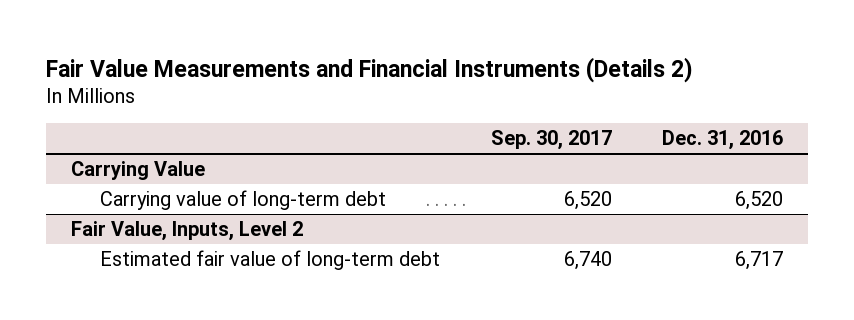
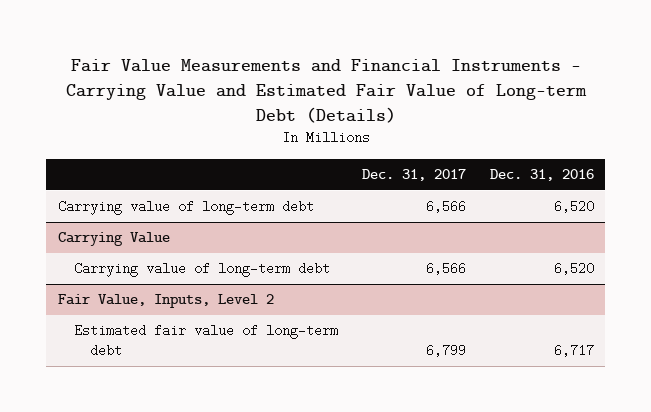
[45,56,693,83] Fair Value Measurements and Financial Instruments (Details 2) -> [65,58,587,123] Fair Value Measurements and Financial Instruments - Carrying Value and Estimated Fair Value of Long-term Debt (Details)
[490,130,612,151] Sep. 30, 2017 -> none
none -> [361,168,466,181] Dec. 31, 2017
none -> [57,200,314,216] Carrying value of long-term debt

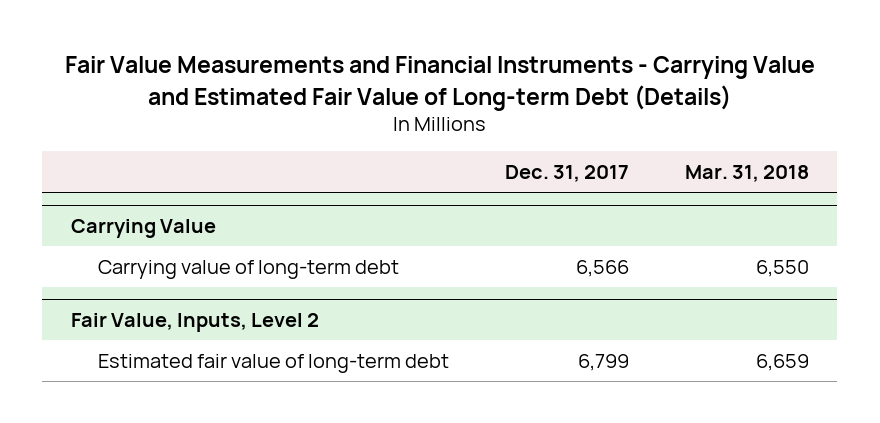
[489,168,594,181] Dec. 31, 2016 -> none
none -> [685,165,810,183] Mar. 31, 2018
[57,200,314,216] Carrying value of long-term debt -> none

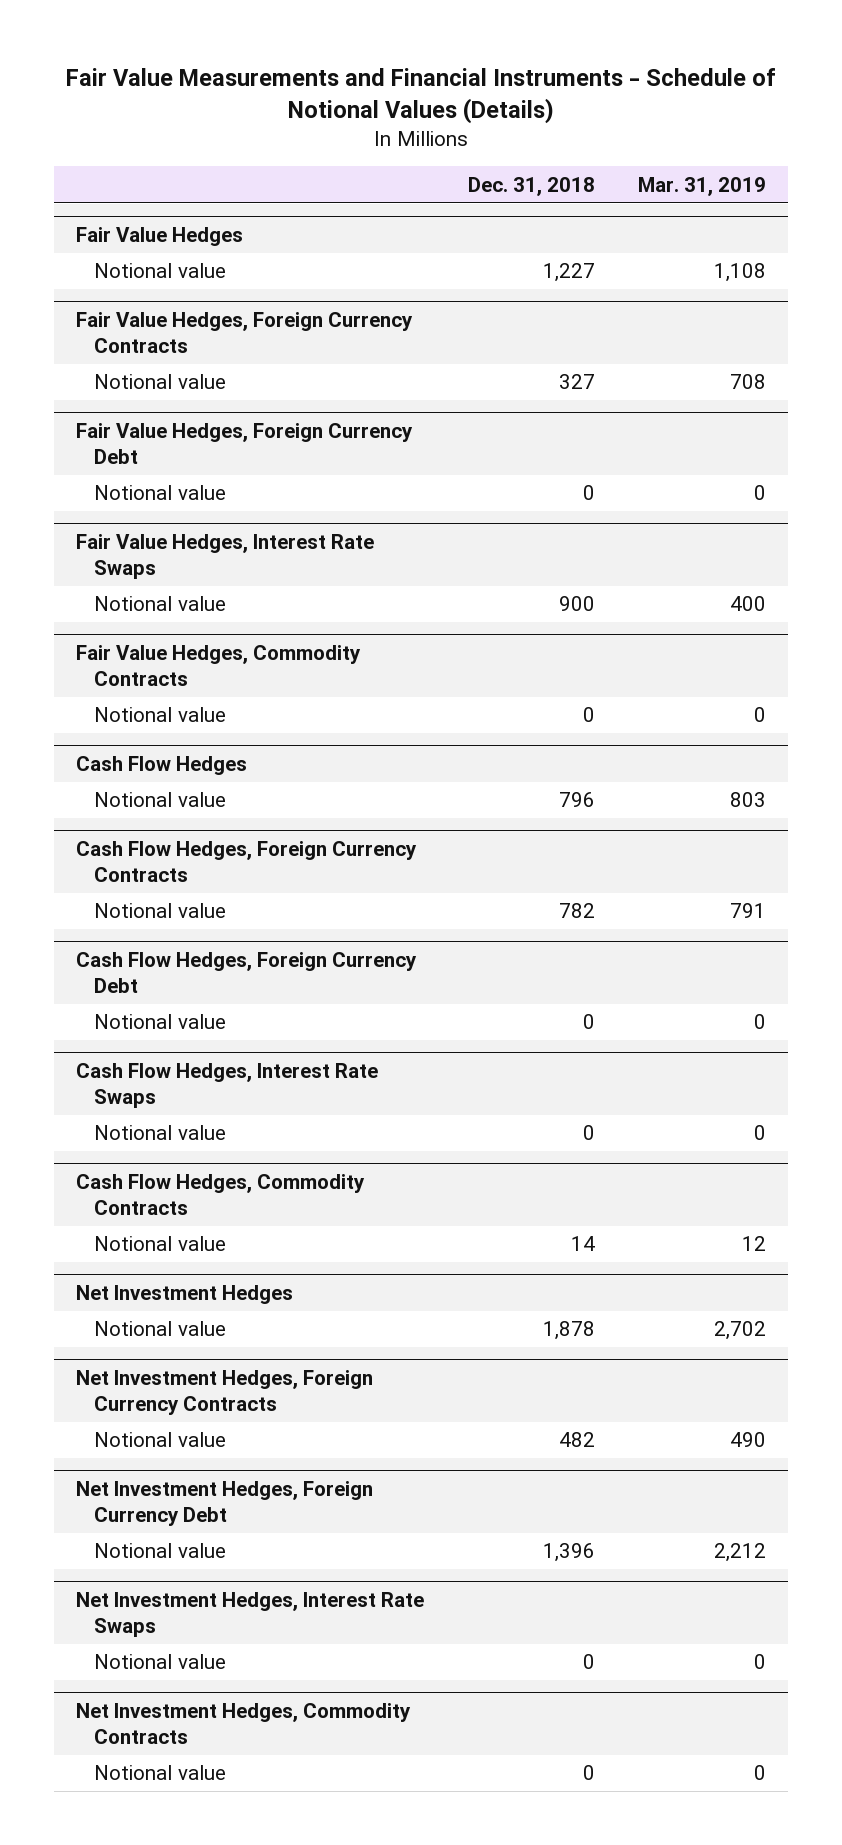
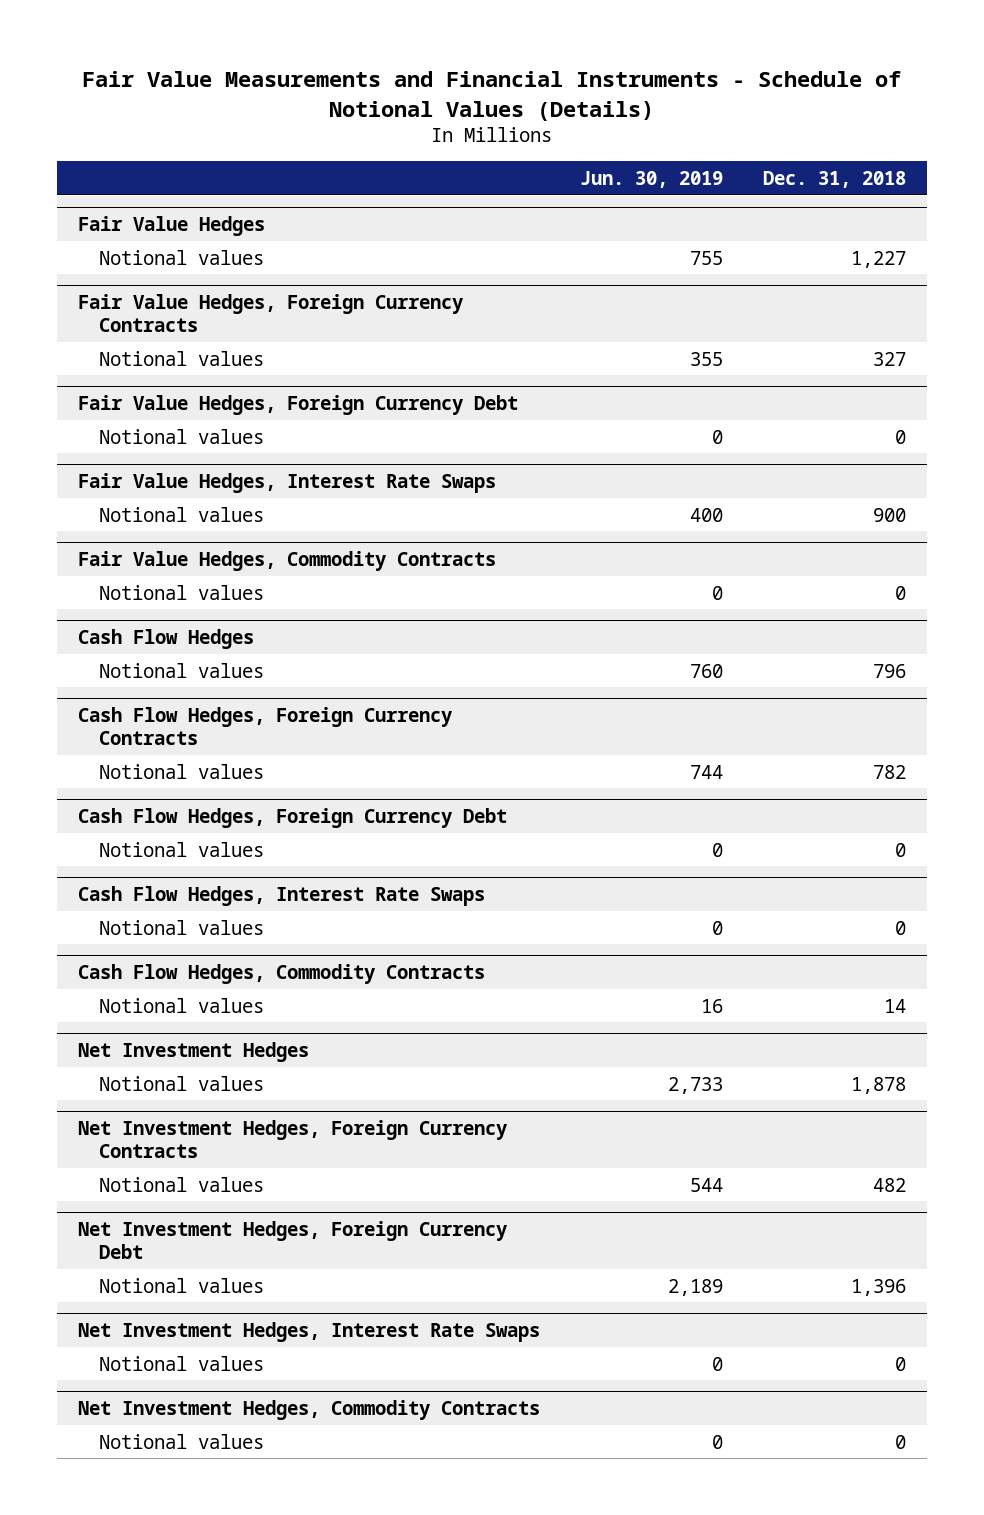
[638,176,767,196] Mar. 31, 2019 -> none
none -> [579,170,723,188] Jun. 30, 2019
[93,263,226,279] Notional value -> [98,249,264,265] Notional values
[93,374,226,390] Notional value -> [98,350,264,366] Notional values
[93,485,226,501] Notional value -> none
none -> [98,428,264,444] Notional values
[93,596,226,612] Notional value -> none
none -> [98,506,264,522] Notional values
[93,707,226,723] Notional value -> none
none -> [98,584,264,600] Notional values
[93,792,226,808] Notional value -> [98,662,264,678] Notional values
[93,903,226,919] Notional value -> [98,763,264,779] Notional values
[93,1014,226,1030] Notional value -> none
none -> [98,841,264,857] Notional values
[93,1125,226,1141] Notional value -> none
none -> [98,919,264,935] Notional values
[93,1236,226,1252] Notional value -> none
none -> [98,997,264,1013] Notional values
[93,1321,226,1337] Notional value -> [98,1075,264,1091] Notional values
[93,1432,226,1448] Notional value -> [98,1176,264,1192] Notional values
[93,1543,226,1559] Notional value -> [98,1277,264,1293] Notional values
[93,1654,226,1670] Notional value -> none
none -> [98,1355,264,1371] Notional values
[93,1765,226,1781] Notional value -> none
none -> [98,1433,264,1449] Notional values

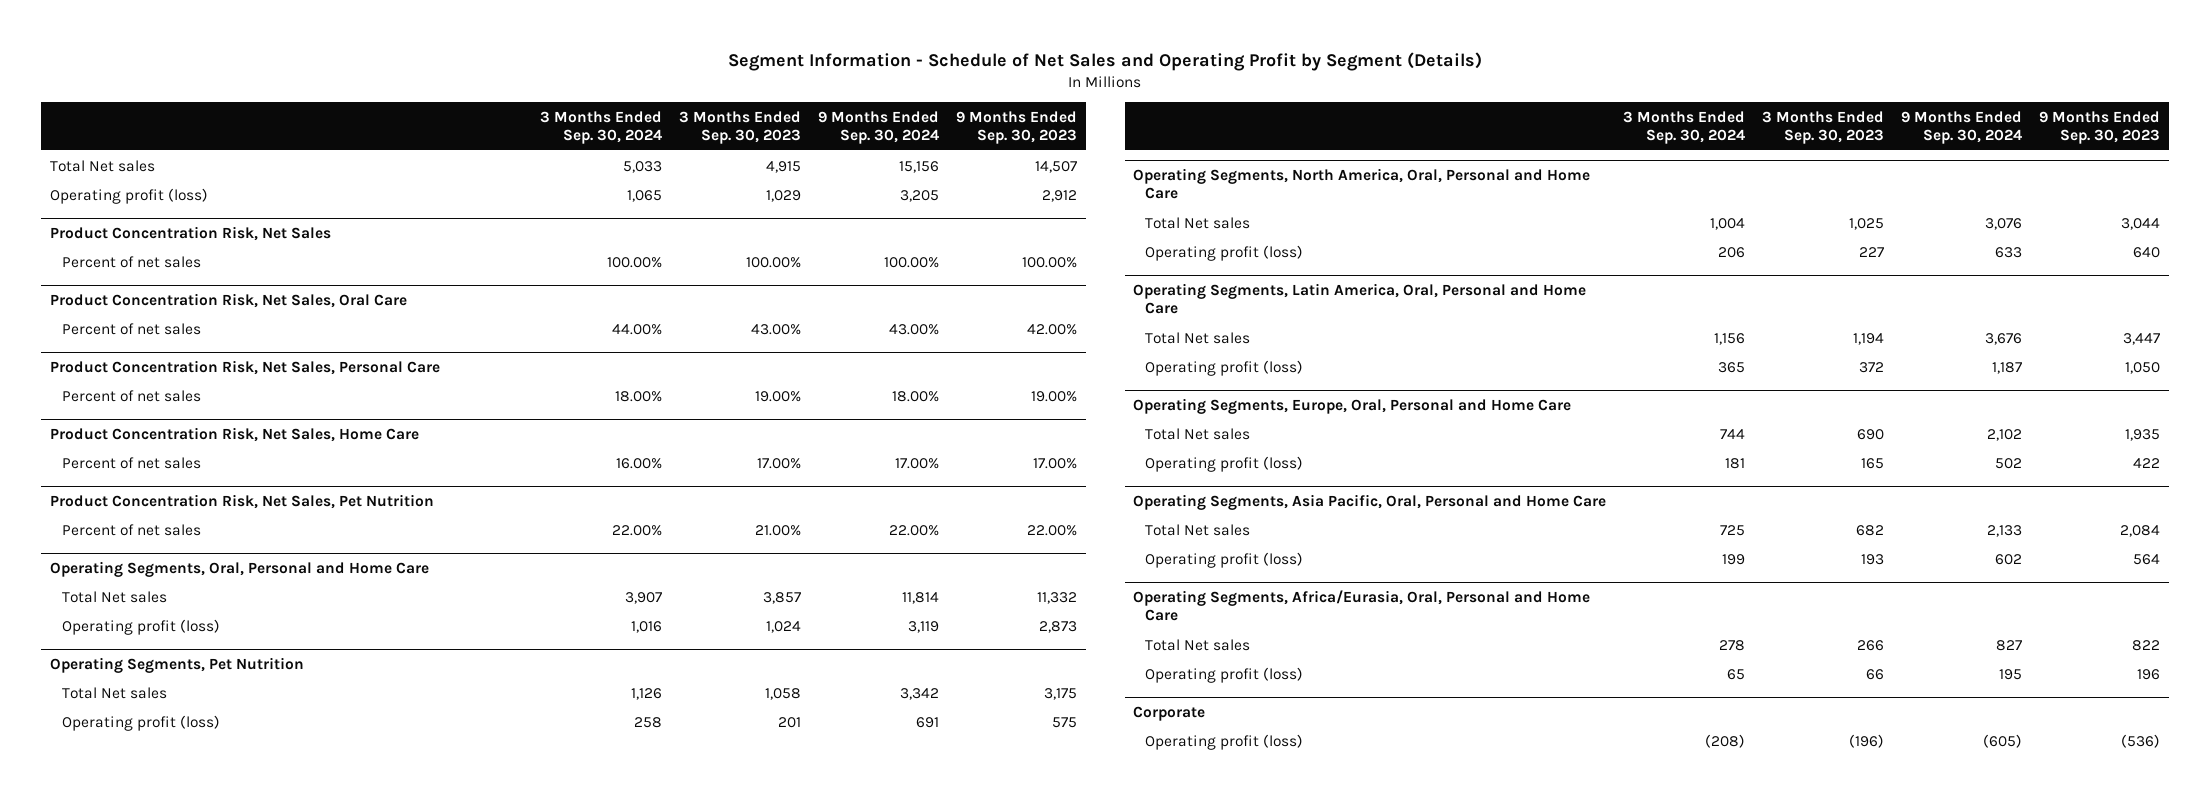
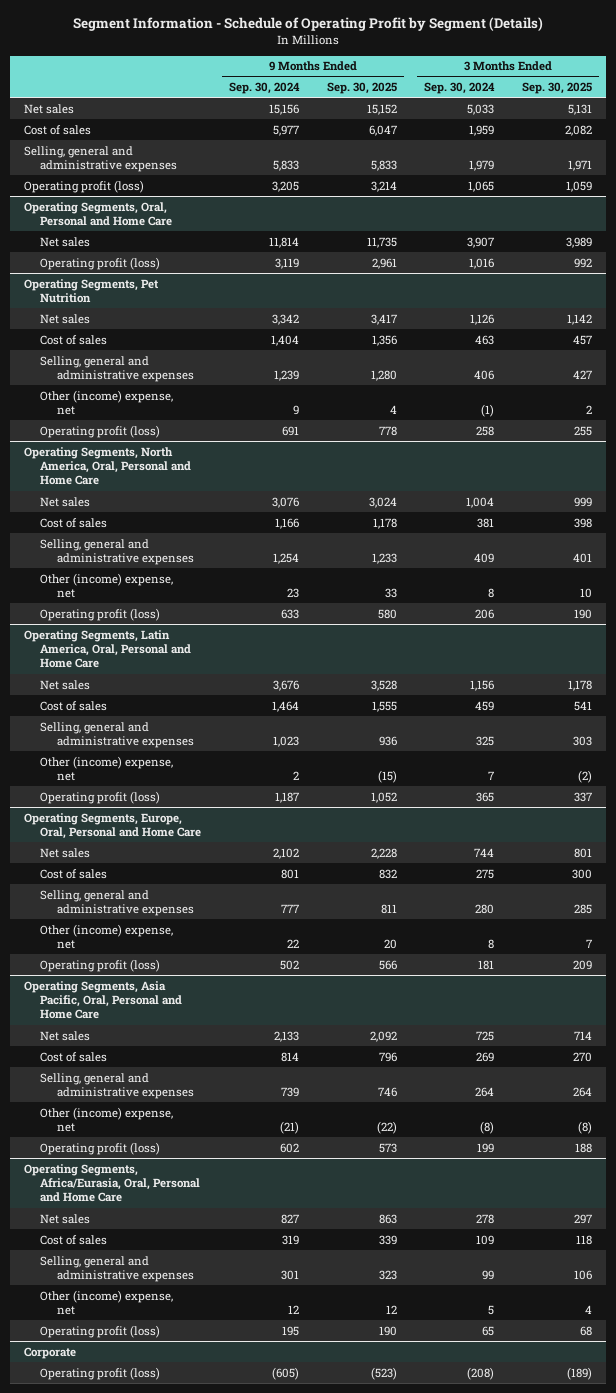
[728,51,1483,71] Segment Information - Schedule of Net Sales and Operating Profit by Segment (Details) -> [72,17,543,32] Segment Information - Schedule of Operating Profit by Segment (Details)
[679,110,802,145] 3 Months Ended Sep. 30, 2023 -> none
[956,110,1078,145] 9 Months Ended Sep. 30, 2023 -> none
none -> [326,82,397,95] Sep. 30, 2025
none -> [522,82,593,95] Sep. 30, 2025
[49,159,155,172] Total Net sales -> [23,103,74,114] Net sales
none -> [23,124,91,135] Cost of sales
none -> [23,145,178,172] Selling, general and administrative expenses
[49,225,331,241] Product Concentration Risk, Net Sales -> none
[62,255,202,268] Percent of net sales -> none
[49,292,407,308] Product Concentration Risk, Net Sales, Oral Care -> none
[62,322,202,335] Percent of net sales -> none
[49,359,440,375] Product Concentration Risk, Net Sales, Personal Care -> none
[62,389,202,402] Percent of net sales -> none
[49,426,419,442] Product Concentration Risk, Net Sales, Home Care -> none
[62,456,202,469] Percent of net sales -> none
[49,493,434,509] Product Concentration Risk, Net Sales, Pet Nutrition -> none
[62,523,202,536] Percent of net sales -> none
[62,590,168,603] Total Net sales -> [40,236,91,247] Net sales
[62,686,168,699] Total Net sales -> [40,313,91,324] Net sales
none -> [40,334,108,345] Cost of sales
none -> [40,355,194,382] Selling, general and administrative expenses
none -> [40,389,174,415] Other (income) expense, net
[1145,216,1251,229] Total Net sales -> [40,496,91,507] Net sales
none -> [40,517,108,528] Cost of sales
none -> [40,538,194,565] Selling, general and administrative expenses
none -> [40,572,174,598] Other (income) expense, net
[1145,331,1251,344] Total Net sales -> [40,679,91,690] Net sales
none -> [40,700,108,711] Cost of sales
none -> [40,721,194,748] Selling, general and administrative expenses
none -> [40,755,174,781] Other (income) expense, net
[1145,427,1251,440] Total Net sales -> [40,847,91,858] Net sales
none -> [40,868,108,879] Cost of sales
none -> [40,889,194,916] Selling, general and administrative expenses
none -> [40,923,174,949] Other (income) expense, net
[1145,523,1251,536] Total Net sales -> [40,1030,91,1041] Net sales
none -> [40,1051,108,1062] Cost of sales
none -> [40,1072,194,1099] Selling, general and administrative expenses
none -> [40,1106,174,1132] Other (income) expense, net
[1145,638,1251,651] Total Net sales -> [40,1213,91,1224] Net sales
none -> [40,1234,108,1245] Cost of sales
none -> [40,1255,194,1282] Selling, general and administrative expenses
none -> [40,1289,174,1315] Other (income) expense, net

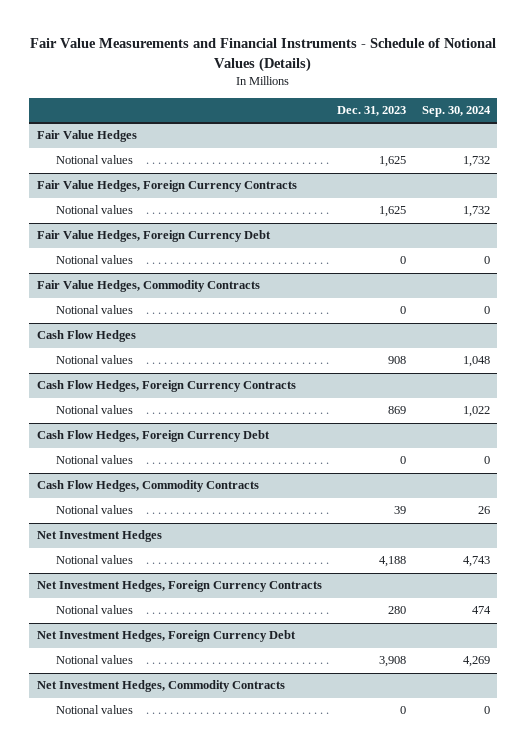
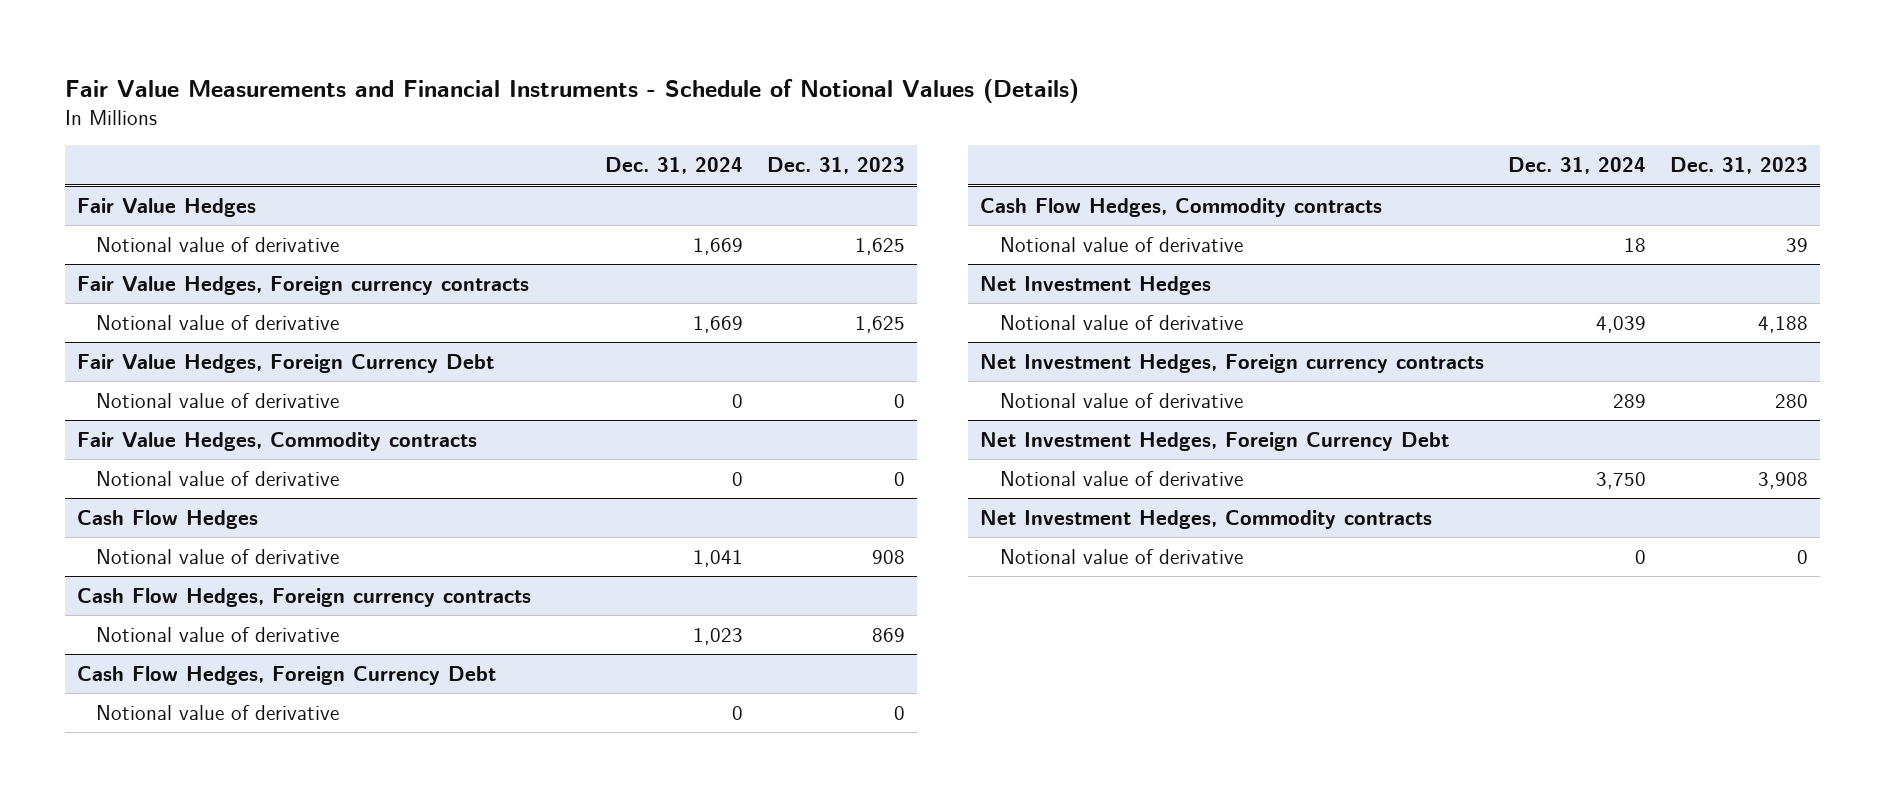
[421,106,491,118] Sep. 30, 2024 -> none
none -> [604,157,743,175] Dec. 31, 2024
[55,155,133,165] Notional values -> [96,236,340,252] Notional value of derivative
[36,180,297,193] Fair Value Hedges, Foreign Currency Contracts -> [76,275,529,295] Fair Value Hedges, Foreign currency contracts
[55,205,133,215] Notional values -> [96,314,340,330] Notional value of derivative
[55,255,133,265] Notional values -> [96,392,340,408] Notional value of derivative
[36,280,260,293] Fair Value Hedges, Commodity Contracts -> [76,431,477,451] Fair Value Hedges, Commodity contracts
[55,305,133,315] Notional values -> [96,470,340,486] Notional value of derivative
[55,355,133,365] Notional values -> [96,548,340,564] Notional value of derivative
[36,380,296,393] Cash Flow Hedges, Foreign Currency Contracts -> [76,587,531,607] Cash Flow Hedges, Foreign currency contracts
[55,405,133,415] Notional values -> [96,626,340,642] Notional value of derivative
[55,455,133,465] Notional values -> [96,704,340,720] Notional value of derivative
[36,480,259,493] Cash Flow Hedges, Commodity Contracts -> [980,197,1383,217] Cash Flow Hedges, Commodity contracts
[55,505,133,515] Notional values -> [1000,236,1244,252] Notional value of derivative
[55,555,133,565] Notional values -> [1000,314,1244,330] Notional value of derivative
[36,580,322,593] Net Investment Hedges, Foreign Currency Contracts -> [980,353,1485,373] Net Investment Hedges, Foreign currency contracts
[55,605,133,615] Notional values -> [1000,392,1244,408] Notional value of derivative
[55,655,133,665] Notional values -> [1000,470,1244,486] Notional value of derivative
[36,680,285,693] Net Investment Hedges, Commodity Contracts -> [980,509,1433,529] Net Investment Hedges, Commodity contracts
[55,705,133,715] Notional values -> [1000,548,1244,564] Notional value of derivative

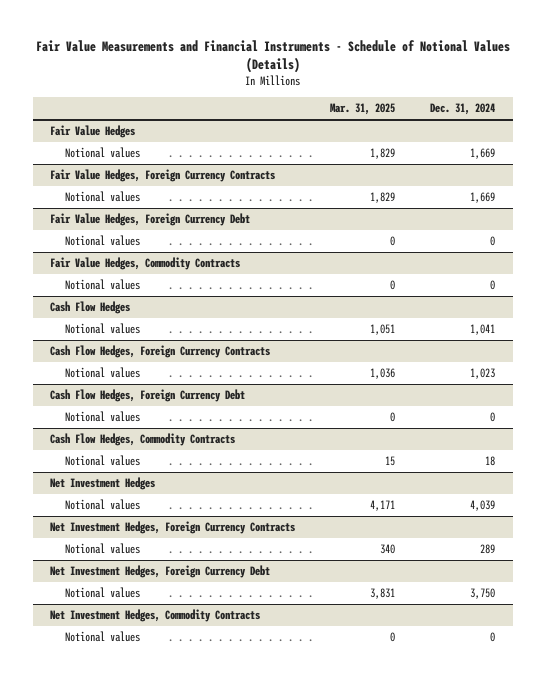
[766,157,905,175] Dec. 31, 2023 -> none
none -> [330,103,396,116] Mar. 31, 2025
[96,236,340,252] Notional value of derivative -> [64,147,140,159] Notional values
[76,275,529,295] Fair Value Hedges, Foreign currency contracts -> [50,169,276,183] Fair Value Hedges, Foreign Currency Contracts
[96,314,340,330] Notional value of derivative -> [64,191,140,203] Notional values
[96,392,340,408] Notional value of derivative -> [64,235,140,247] Notional values
[76,431,477,451] Fair Value Hedges, Commodity contracts -> [50,257,241,271] Fair Value Hedges, Commodity Contracts
[96,470,340,486] Notional value of derivative -> [64,279,140,291] Notional values
[96,548,340,564] Notional value of derivative -> [64,323,140,335] Notional values
[76,587,531,607] Cash Flow Hedges, Foreign currency contracts -> [50,345,271,359] Cash Flow Hedges, Foreign Currency Contracts
[96,626,340,642] Notional value of derivative -> [64,367,140,379] Notional values
[96,704,340,720] Notional value of derivative -> [64,411,140,423] Notional values
[980,197,1383,217] Cash Flow Hedges, Commodity contracts -> [50,433,236,447] Cash Flow Hedges, Commodity Contracts
[1000,236,1244,252] Notional value of derivative -> [64,455,140,467] Notional values
[1000,314,1244,330] Notional value of derivative -> [64,499,140,511] Notional values
[980,353,1485,373] Net Investment Hedges, Foreign currency contracts -> [50,521,296,535] Net Investment Hedges, Foreign Currency Contracts
[1000,392,1244,408] Notional value of derivative -> [64,543,140,555] Notional values
[1000,470,1244,486] Notional value of derivative -> [64,587,140,599] Notional values
[980,509,1433,529] Net Investment Hedges, Commodity contracts -> [50,609,261,623] Net Investment Hedges, Commodity Contracts
[1000,548,1244,564] Notional value of derivative -> [64,631,140,643] Notional values

